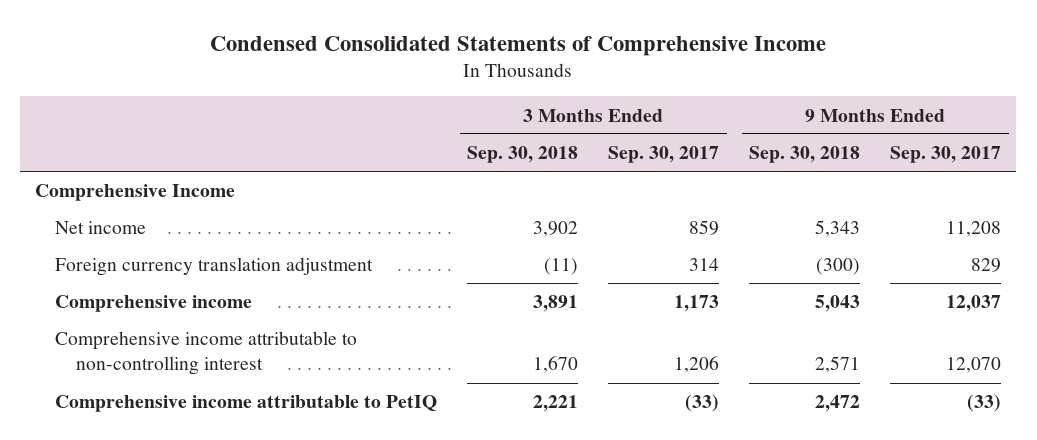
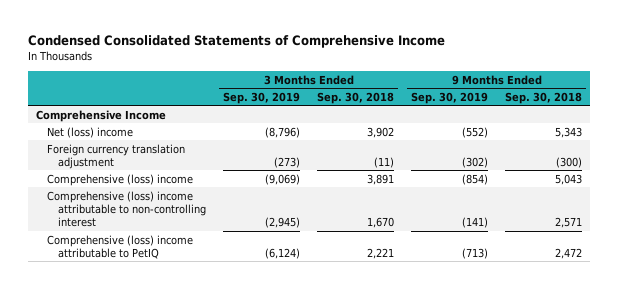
[608,145,720,163] Sep. 30, 2017 -> none
[890,145,1002,163] Sep. 30, 2017 -> none
none -> [223,91,301,104] Sep. 30, 2019
none -> [411,91,489,104] Sep. 30, 2019
[55,221,147,235] Net income -> [47,126,134,138] Net (loss) income
[55,295,253,313] Comprehensive income -> [47,173,194,186] Comprehensive (loss) income
[55,331,358,376] Comprehensive income attributable to non-controlling interest -> [47,190,207,228] Comprehensive (loss) income attributable to non-controlling interest
[55,395,438,413] Comprehensive income attributable to PetIQ -> [47,234,194,259] Comprehensive (loss) income attributable to PetIQ

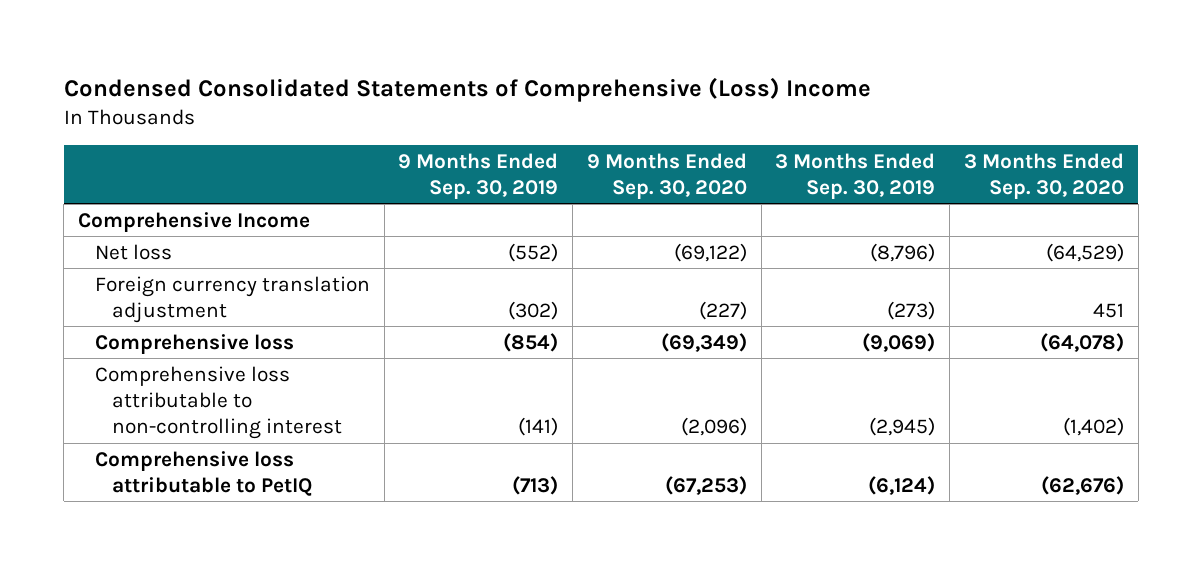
[27,35,445,49] Condensed Consolidated Statements of Comprehensive Income -> [63,76,871,102] Condensed Consolidated Statements of Comprehensive (Loss) Income
[317,91,395,104] Sep. 30, 2018 -> none
[505,91,583,104] Sep. 30, 2018 -> none
none -> [586,152,747,199] 9 Months Ended Sep. 30, 2020
none -> [963,152,1124,199] 3 Months Ended Sep. 30, 2020
[47,126,134,138] Net (loss) income -> [94,243,172,260] Net loss
[47,173,194,186] Comprehensive (loss) income -> [94,333,294,354] Comprehensive loss
[47,190,207,228] Comprehensive (loss) income attributable to non-controlling interest -> [94,365,342,440] Comprehensive loss attributable to non-controlling interest
[47,234,194,259] Comprehensive (loss) income attributable to PetIQ -> [94,450,312,496] Comprehensive loss attributable to PetIQ

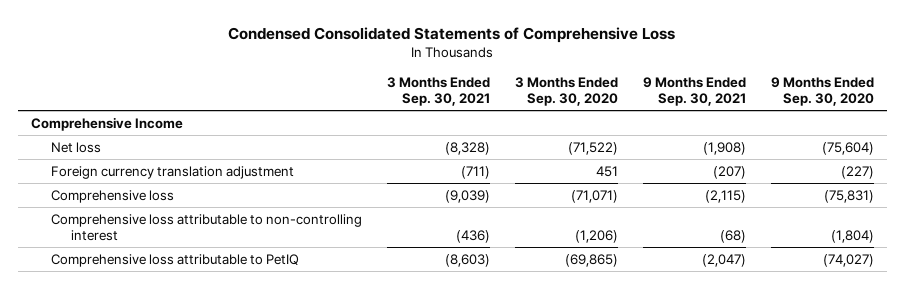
[63,76,871,102] Condensed Consolidated Statements of Comprehensive (Loss) Income -> [228,26,676,43] Condensed Consolidated Statements of Comprehensive Loss
[398,152,559,199] 9 Months Ended Sep. 30, 2019 -> none
[775,152,936,199] 3 Months Ended Sep. 30, 2019 -> none
none -> [386,76,490,106] 3 Months Ended Sep. 30, 2021
none -> [643,76,747,106] 9 Months Ended Sep. 30, 2021
[673,242,747,262] (69,122) -> [822,141,875,155] (75,604)
[1045,242,1124,262] (64,529) -> [568,141,619,155] (71,522)
[660,332,747,352] (69,349) -> [824,189,875,203] (75,831)
[1039,332,1124,352] (64,078) -> [571,189,619,203] (71,071)
[680,417,747,437] (2,096) -> [831,229,875,243] (1,804)
[1062,417,1124,437] (1,402) -> [575,229,619,243] (1,206)
[664,475,747,495] (67,253) -> [823,253,875,267] (74,027)
[1040,475,1124,495] (62,676) -> [565,253,619,267] (69,865)

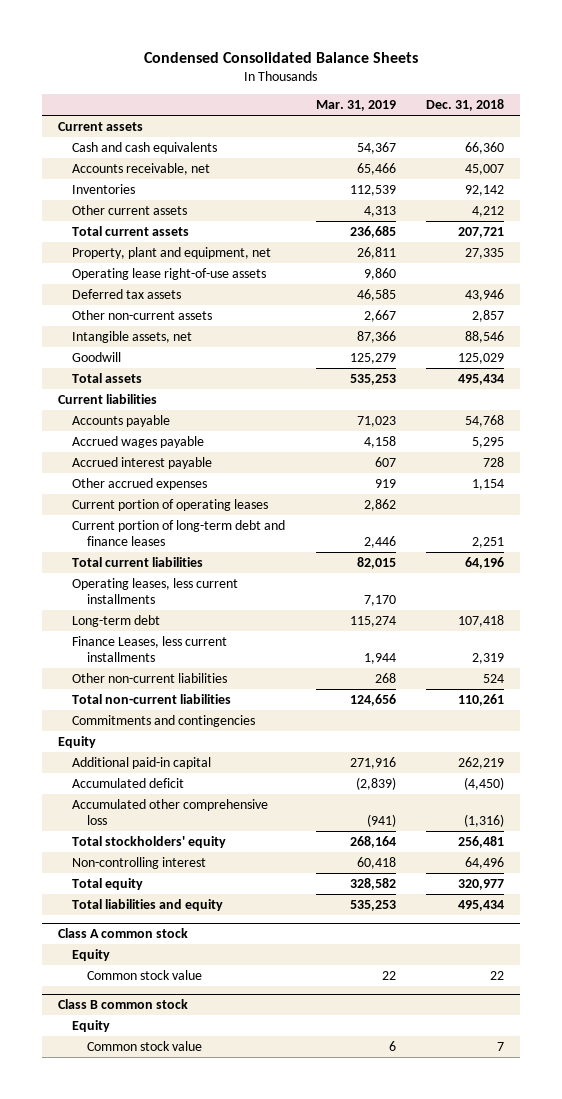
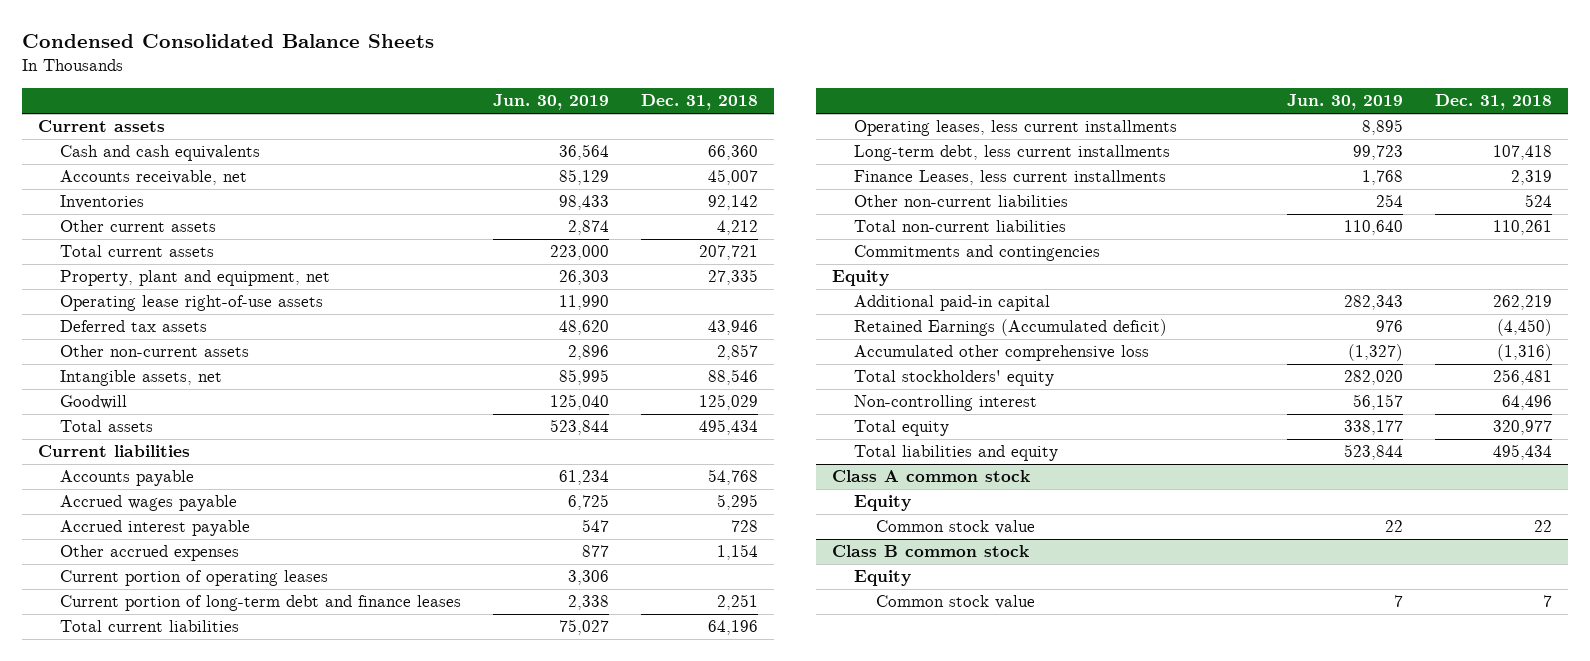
[315,99,396,111] Mar. 31, 2019 -> none
none -> [493,94,610,111] Jun. 30, 2019
[72,614,161,627] Long-term debt -> [853,145,1170,162] Long-term debt, less current installments
[72,777,185,788] Accumulated deficit -> [853,319,1167,337] Retained Earnings (Accumulated deficit)

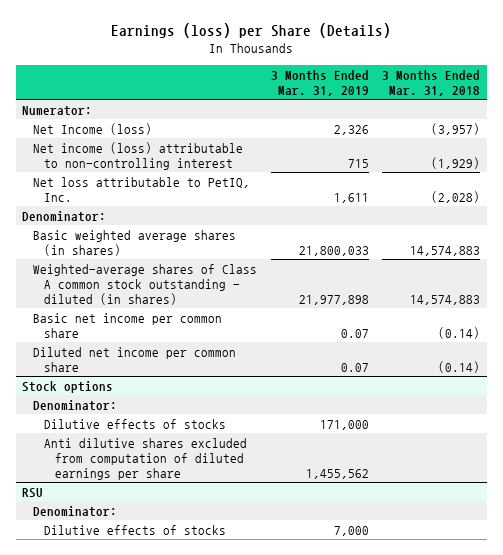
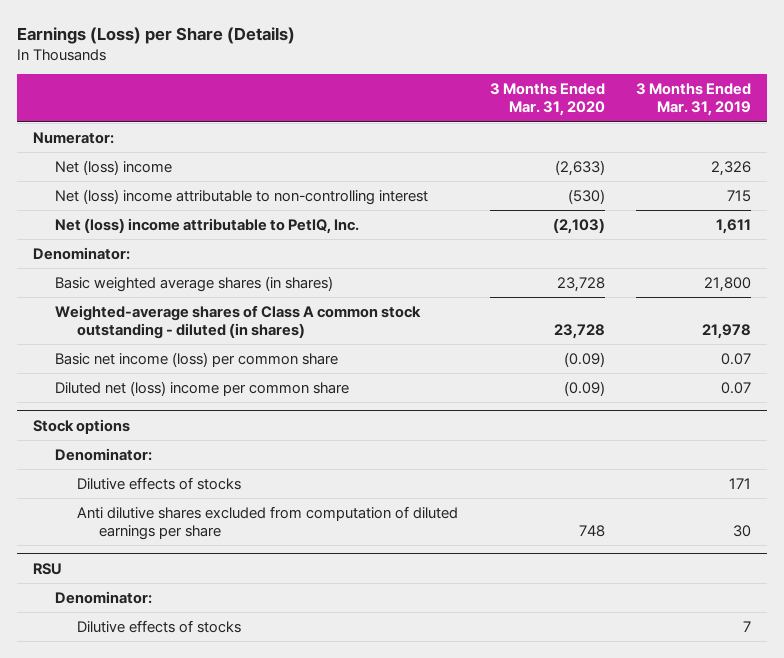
[111,23,392,39] Earnings (loss) per Share (Details) -> [16,26,295,44] Earnings (Loss) per Share (Details)
[382,69,481,96] 3 Months Ended Mar. 31, 2018 -> none
none -> [489,83,605,117] 3 Months Ended Mar. 31, 2020
[33,122,153,135] Net Income (loss) -> [54,159,172,175] Net (loss) income
[33,141,244,170] Net income (loss) attributable to non-controlling interest -> [54,188,428,205] Net (loss) income attributable to non-controlling interest
[33,176,251,202] Net loss attributable to PetIQ, Inc. -> [54,217,359,234] Net (loss) income attributable to PetIQ, Inc.
[298,245,369,256] 21,800,033 -> [704,276,752,292] 21,800
[298,294,369,305] 21,977,898 -> [702,323,752,339] 21,978
[33,312,223,338] Basic net income per common share -> [54,351,338,367] Basic net income (loss) per common share
[33,346,237,372] Diluted net income per common share -> [54,380,349,396] Diluted net (loss) income per common share
[319,419,369,430] 171,000 -> [729,477,752,489] 171
[305,468,369,479] 1,455,562 -> [733,524,752,537] 30
[333,525,369,536] 7,000 -> [743,620,752,632] 7

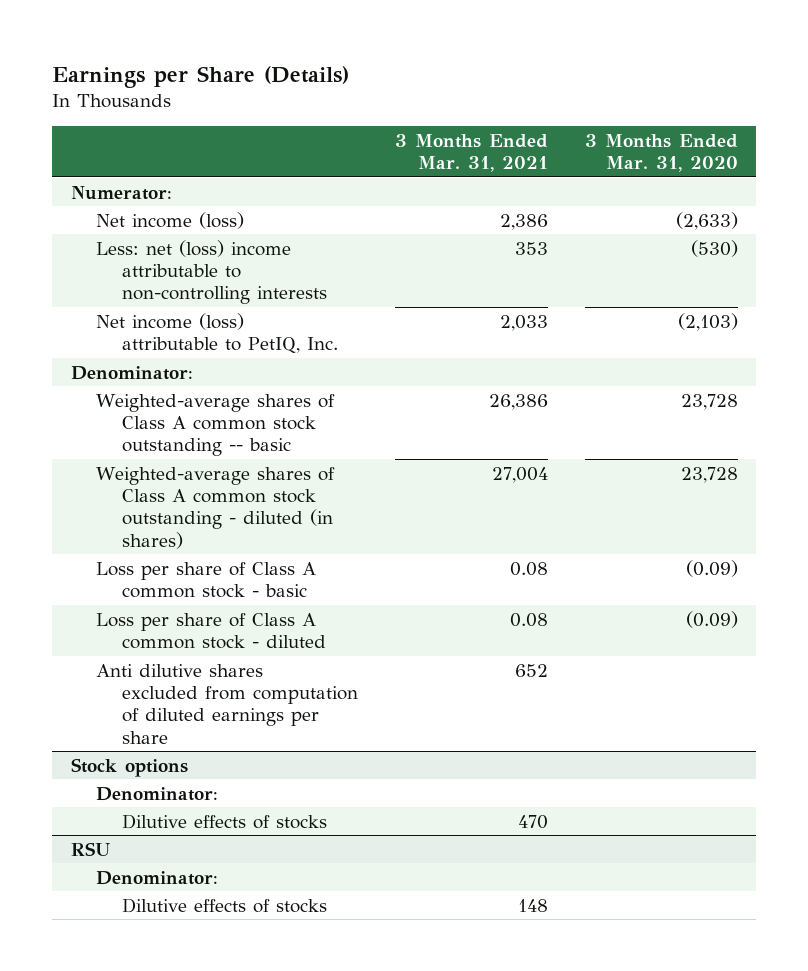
[16,26,295,44] Earnings (Loss) per Share (Details) -> [52,65,350,88] Earnings per Share (Details)
[636,83,752,117] 3 Months Ended Mar. 31, 2019 -> none
none -> [394,133,548,173] 3 Months Ended Mar. 31, 2021
[54,159,172,175] Net (loss) income -> [96,211,245,229] Net income (loss)
[54,188,428,205] Net (loss) income attributable to non-controlling interest -> [96,239,327,305] Less: net (loss) income attributable to non-controlling interests
[54,217,359,234] Net (loss) income attributable to PetIQ, Inc. -> [96,312,338,355] Net income (loss) attributable to PetIQ, Inc.
[54,275,333,292] Basic weighted average shares (in shares) -> [96,393,336,457] Weighted-average shares of Class A common stock outstanding -- basic
[54,351,338,367] Basic net income (loss) per common share -> [96,561,317,599] Loss per share of Class A common stock - basic
[54,380,349,396] Diluted net (loss) income per common share -> [96,612,326,650] Loss per share of Class A common stock - diluted
none -> [96,663,358,744] Anti dilutive shares excluded from computation of diluted earnings per share
[76,505,458,540] Anti dilutive shares excluded from computation of diluted earnings per share -> none

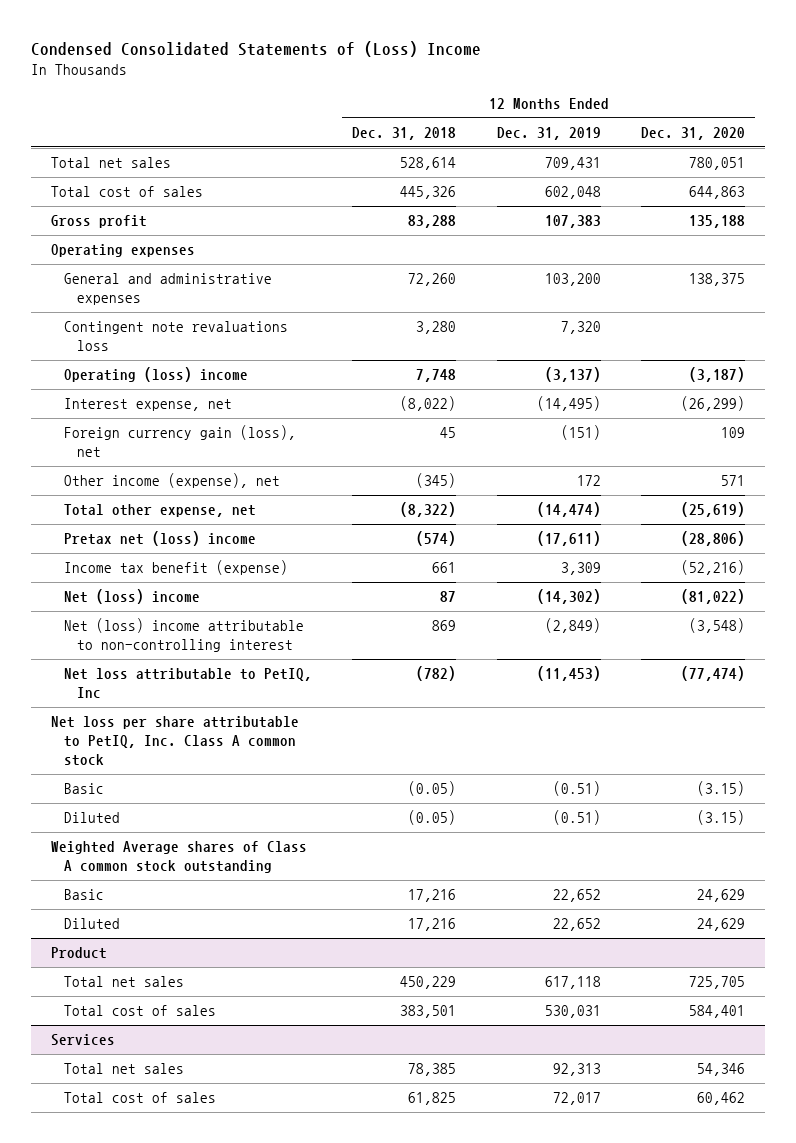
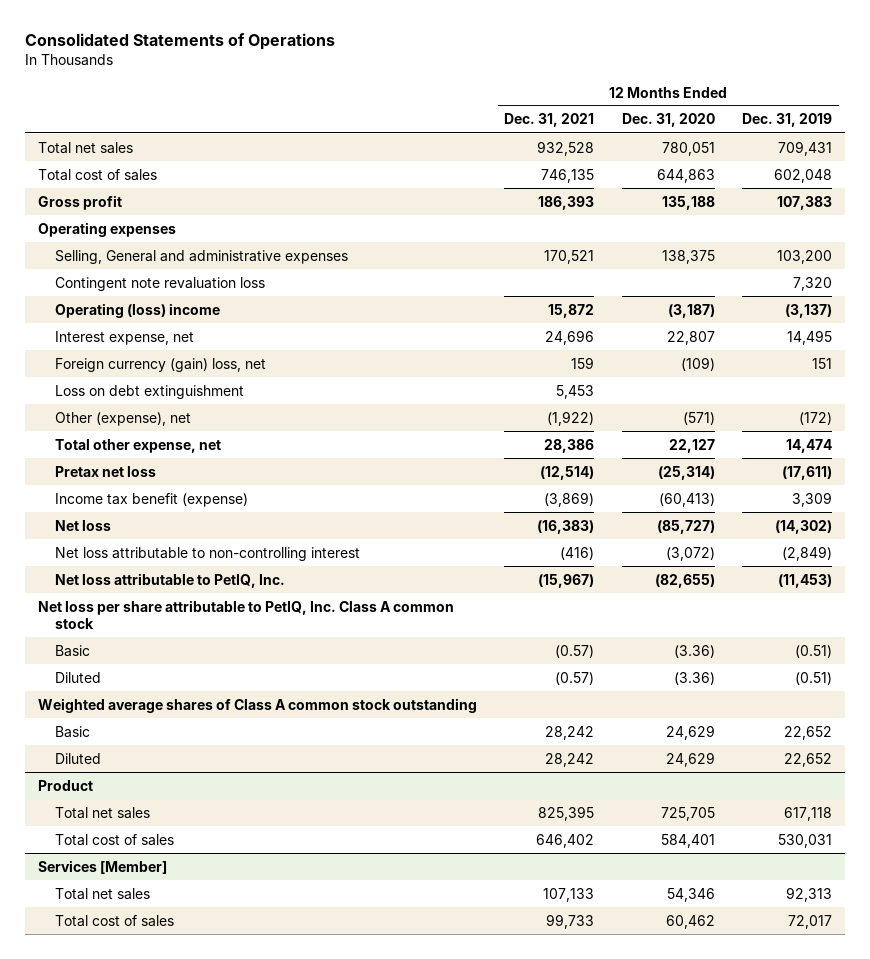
[30,41,481,58] Condensed Consolidated Statements of (Loss) Income -> [24,33,335,51] Consolidated Statements of Operations
[352,126,457,140] Dec. 31, 2018 -> none
none -> [504,113,595,128] Dec. 31, 2021
[64,273,273,306] General and administrative expenses -> [54,249,348,264] Selling, General and administrative expenses
[64,321,289,352] Contingent note revaluations loss -> [54,276,265,291] Contingent note revaluation loss
[536,396,601,412] (14,495) -> [786,329,832,345] 14,495
[681,396,746,412] (26,299) -> [666,330,715,345] 22,807
[64,425,297,458] Foreign currency gain (loss), net -> [54,357,266,372] Foreign currency (gain) loss, net
[560,425,601,441] (151) -> [811,357,832,369] 151
[721,427,746,439] 109 -> [680,356,715,371] (109)
none -> [54,384,244,399] Loss on debt extinguishment
[64,473,281,489] Other income (expense), net -> [54,411,191,426] Other (expense), net
[576,475,601,487] 172 -> [798,411,832,425] (172)
[721,475,746,487] 571 -> [682,411,715,425] (571)
[536,502,601,518] (14,474) -> [785,438,832,453] 14,474
[681,502,746,518] (25,619) -> [668,438,715,453] 22,127
[64,531,257,547] Pretax net (loss) income -> [54,465,156,477] Pretax net loss
[681,531,746,547] (28,806) -> [657,465,715,480] (25,314)
[681,560,746,576] (52,216) -> [658,492,715,507] (60,413)
[64,589,201,605] Net (loss) income -> [54,519,111,531] Net loss
[681,589,746,605] (81,022) -> [656,519,715,534] (85,727)
[64,618,305,653] Net (loss) income attributable to non-controlling interest -> [54,546,360,561] Net loss attributable to non-controlling interest
[689,618,746,634] (3,548) -> [665,546,715,561] (3,072)
[64,668,313,699] Net loss attributable to PetIQ, Inc -> [54,572,285,588] Net loss attributable to PetIQ, Inc.
[681,666,746,682] (77,474) -> [654,573,715,588] (82,655)
[697,781,746,797] (3.15) -> [673,644,715,658] (3.36)
[697,810,746,826] (3.15) -> [673,671,715,685] (3.36)
[51,841,308,874] Weighted Average shares of Class A common stock outstanding -> [38,697,478,713] Weighted average shares of Class A common stock outstanding
[51,1034,116,1047] Services -> [38,859,168,874] Services [Member]

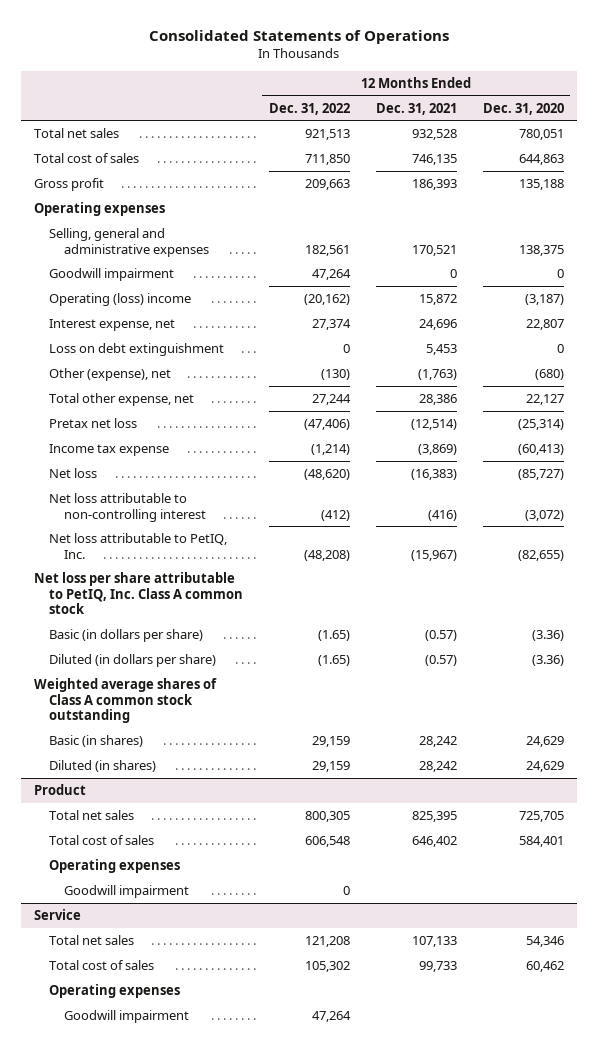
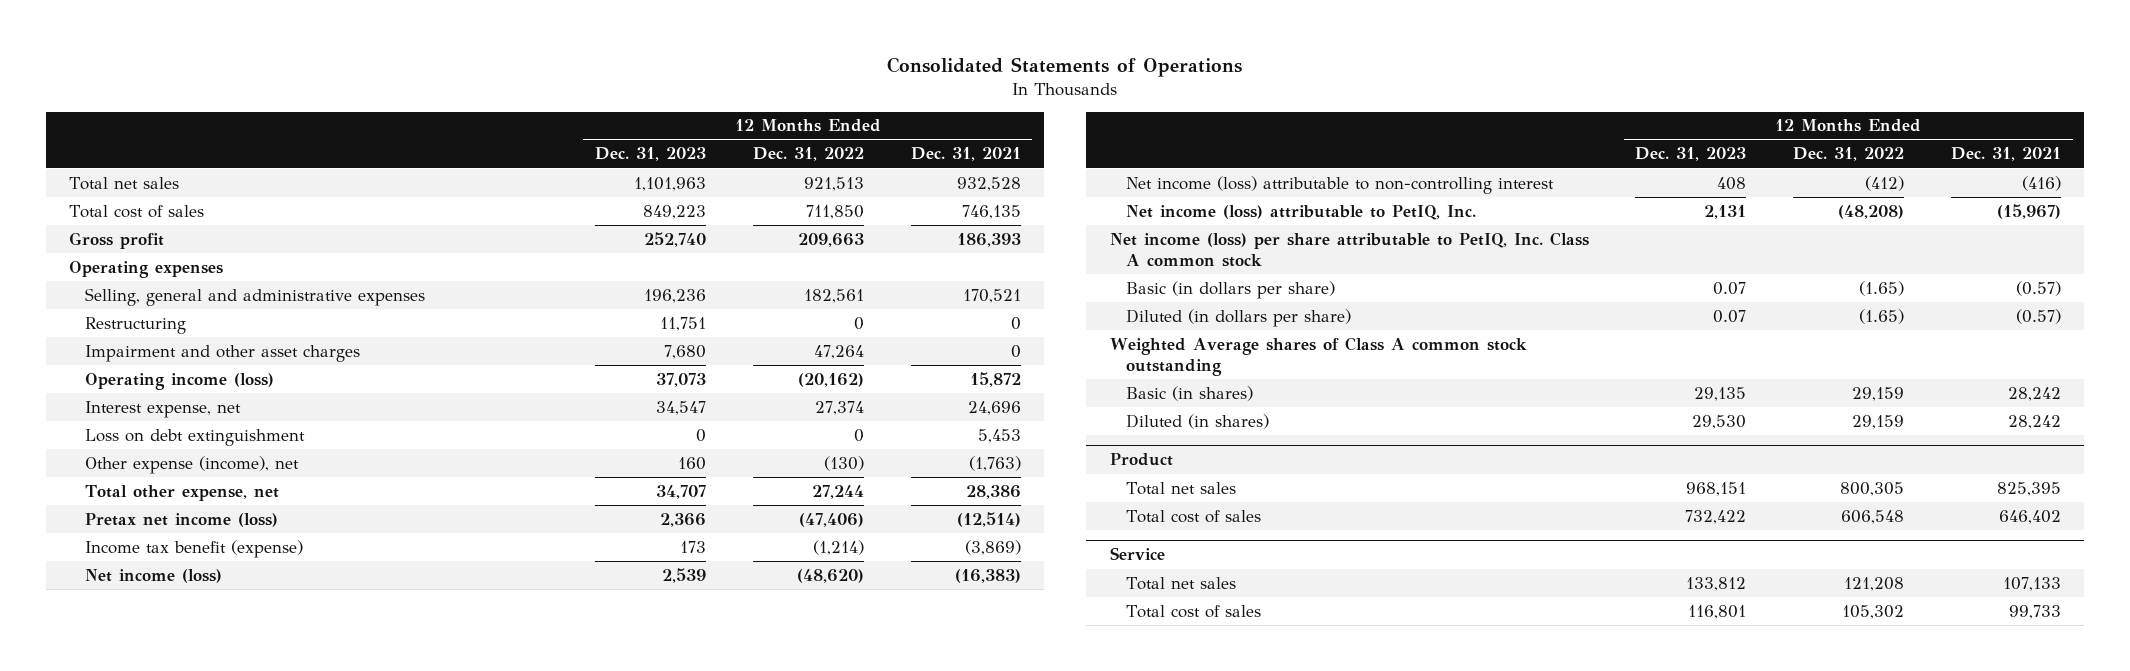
[482,102,564,115] Dec. 31, 2020 -> none
none -> [594,147,706,162] Dec. 31, 2023
none -> [85,316,187,334] Restructuring
[48,268,174,282] Goodwill impairment -> [85,344,361,362] Impairment and other asset charges
[48,293,191,307] Operating (loss) income -> [85,372,275,390] Operating income (loss)
[48,368,171,382] Other (expense), net -> [85,455,300,474] Other expense (income), net
[48,418,137,429] Pretax net loss -> [85,512,279,527] Pretax net income (loss)
[48,444,169,457] Income tax expense -> [85,539,304,558] Income tax benefit (expense)
[48,468,97,479] Net loss -> [85,568,223,583] Net income (loss)
[48,493,207,522] Net loss attributable to non-controlling interest -> [1125,175,1554,194] Net income (loss) attributable to non-controlling interest
[48,533,227,559] Net loss attributable to PetIQ, Inc. -> [1125,204,1476,220] Net income (loss) attributable to PetIQ, Inc.
[33,572,243,615] Net loss per share attributable to PetIQ, Inc. Class A common stock -> [1109,231,1589,267] Net income (loss) per share attributable to PetIQ, Inc. Class A common stock
[33,678,217,724] Weighted average shares of Class A common stock outstanding -> [1109,336,1527,376] Weighted Average shares of Class A common stock outstanding
[48,859,180,874] Operating expenses -> none
[64,885,190,899] Goodwill impairment -> none
[48,984,180,999] Operating expenses -> none
[64,1010,190,1024] Goodwill impairment -> none

